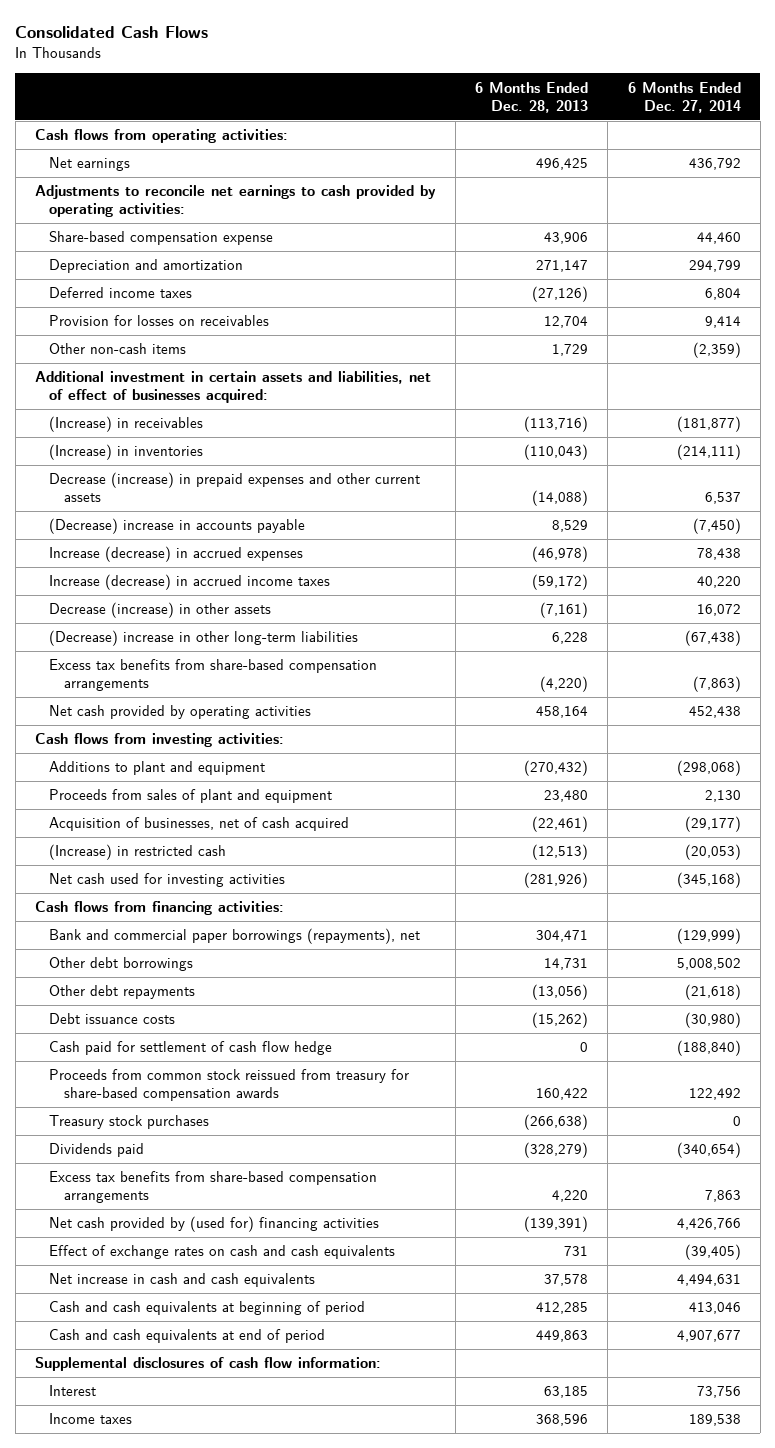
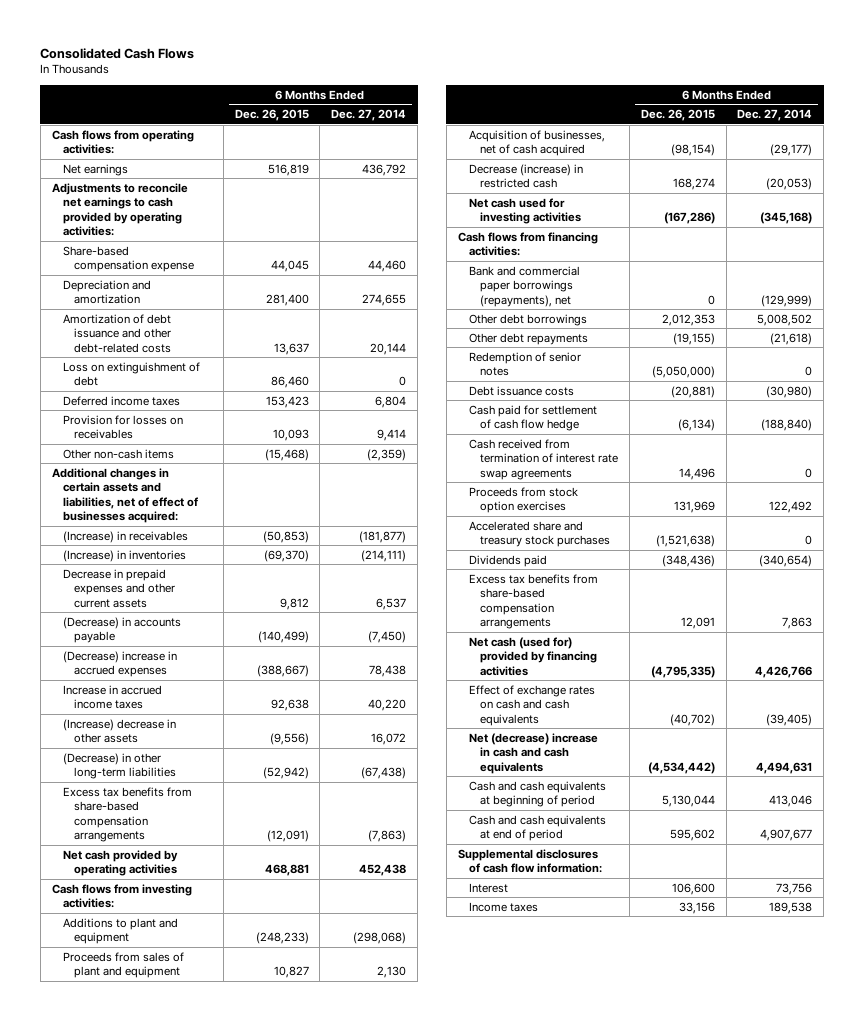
[475,81,589,113] 6 Months Ended Dec. 28, 2013 -> none
none -> [234,109,309,122] Dec. 26, 2015
[688,260,741,273] 294,799 -> [362,294,407,307] 274,655
none -> [62,313,171,353] Amortization of debt issuance and other debt-related costs
none -> [62,361,200,387] Loss on extinguishment of debt
[34,371,431,404] Additional investment in certain assets and liabilities, net of effect of businesses acquired: -> [51,467,198,524] Additional changes in certain assets and liabilities, net of effect of businesses acquired:
[49,472,421,503] Decrease (increase) in prepaid expenses and other current assets -> [62,568,175,608] Decrease in prepaid expenses and other current assets
[49,518,306,535] (Decrease) increase in accounts payable -> [62,616,181,644] (Decrease) in accounts payable
[49,546,304,563] Increase (decrease) in accrued expenses -> [62,650,177,678] (Decrease) increase in accrued expenses
[49,574,331,591] Increase (decrease) in accrued income taxes -> [62,684,162,710] Increase in accrued income taxes
[49,602,272,619] Decrease (increase) in other assets -> [62,718,176,744] (Increase) decrease in other assets
[49,630,359,647] (Decrease) increase in other long-term liabilities -> [62,752,176,780] (Decrease) in other long-term liabilities
[49,844,227,861] (Increase) in restricted cash -> [468,163,583,189] Decrease (increase) in restricted cash
none -> [468,351,581,377] Redemption of senior notes
none -> [468,438,618,480] Cash received from termination of interest rate swap agreements
[49,1069,410,1102] Proceeds from common stock reissued from treasury for share-based compensation awards -> [468,486,578,514] Proceeds from stock option exercises
[49,1115,210,1130] Treasury stock purchases -> [468,520,610,548] Accelerated share and treasury stock purchases
[49,1216,380,1233] Net cash provided by (used for) financing activities -> [468,636,597,676] Net cash (used for) provided by financing activities
[49,1273,316,1288] Net increase in cash and cash equivalents -> [468,732,598,774] Net (decrease) increase in cash and cash equivalents

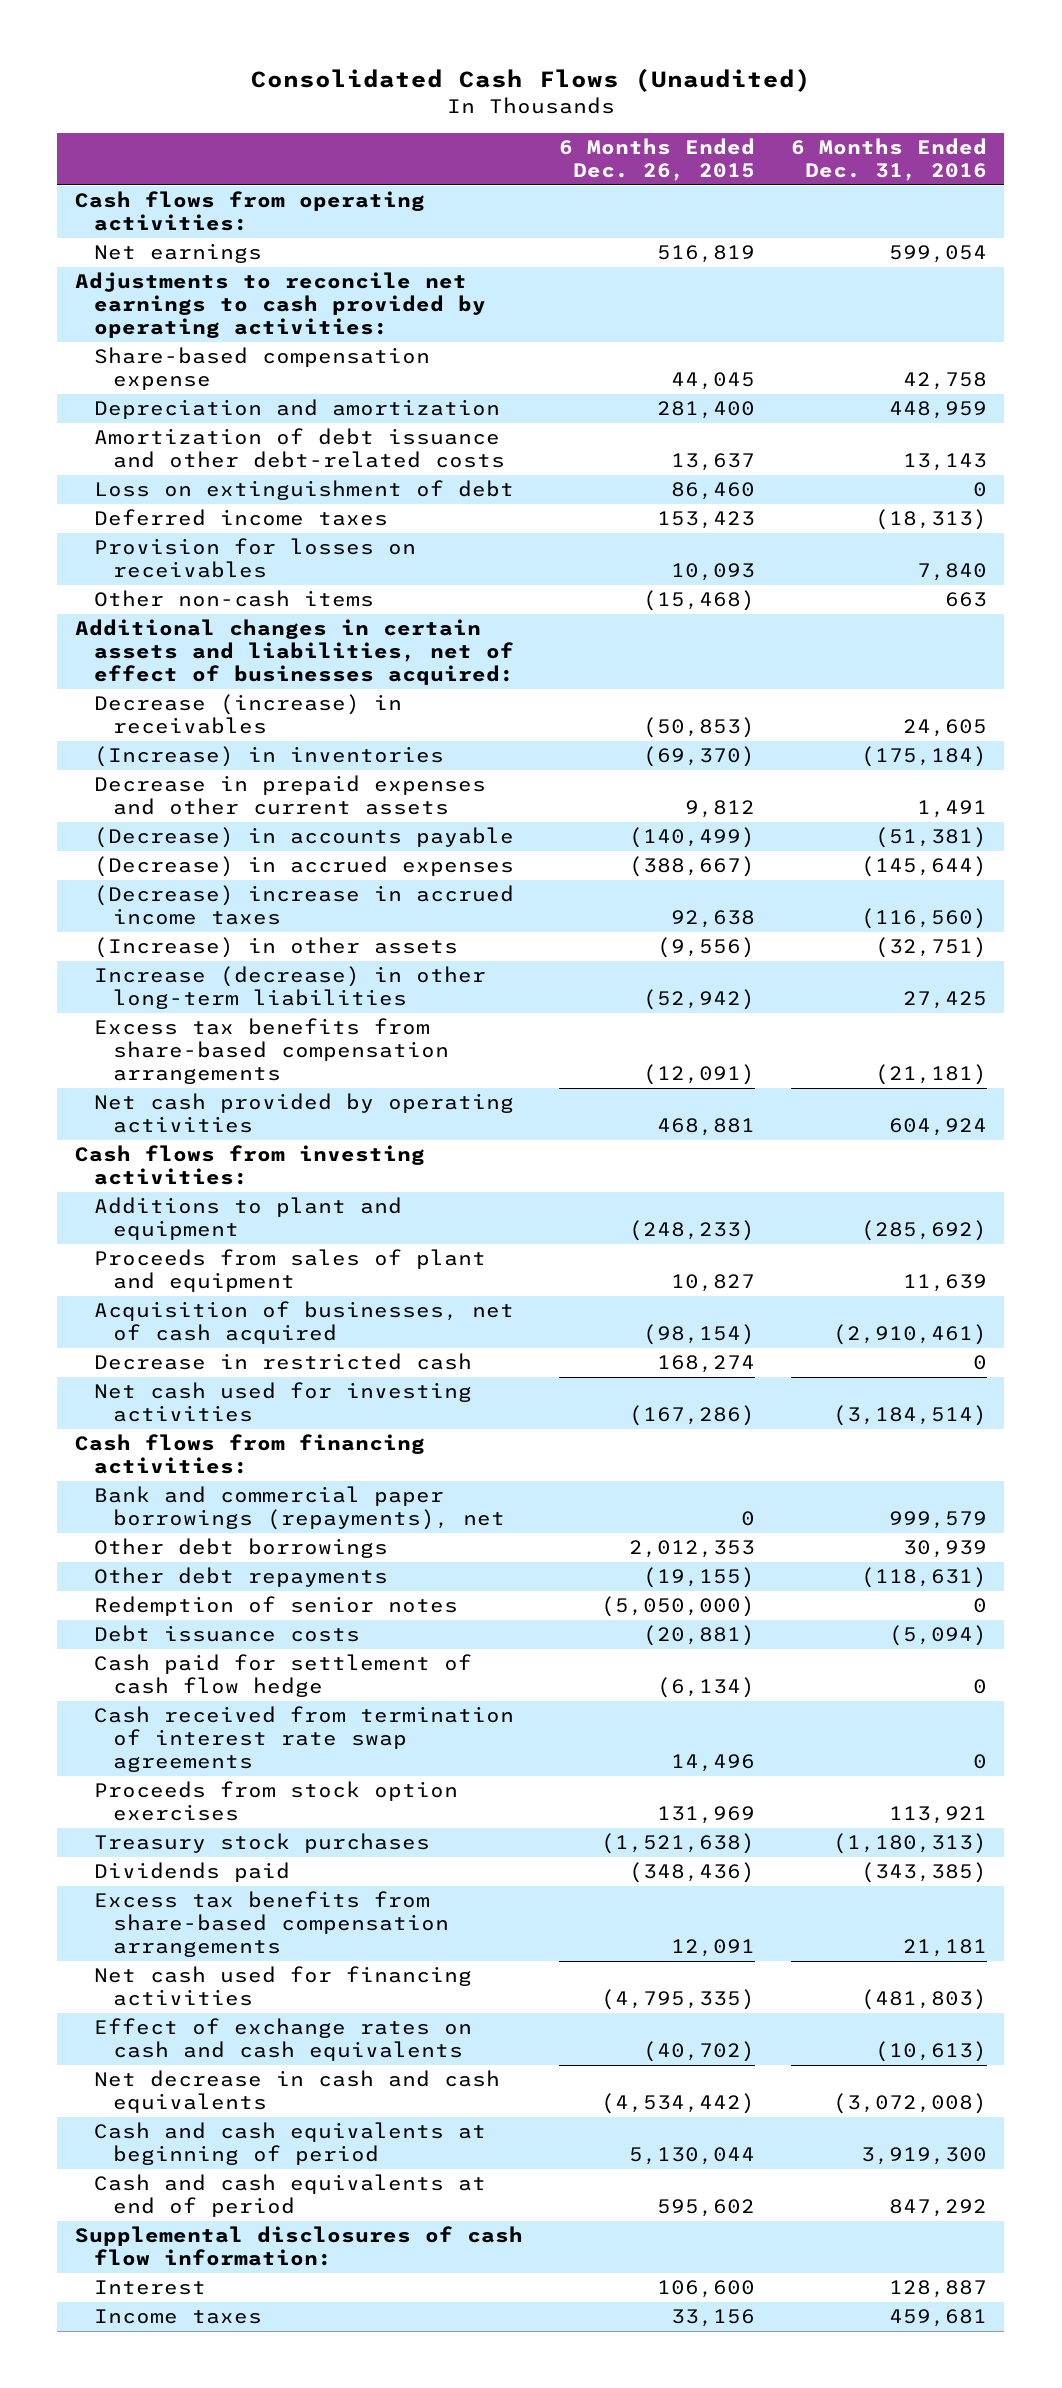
[40,47,195,59] Consolidated Cash Flows -> [250,68,811,93] Consolidated Cash Flows (Unaudited)
[331,109,407,122] Dec. 27, 2014 -> none
none -> [790,138,987,182] 6 Months Ended Dec. 31, 2016
[62,530,188,543] (Increase) in receivables -> [94,694,403,735] Decrease (increase) in receivables
[62,650,177,678] (Decrease) increase in accrued expenses -> [94,856,515,878] (Decrease) in accrued expenses
[62,684,162,710] Increase in accrued income taxes -> [94,885,515,926] (Decrease) increase in accrued income taxes
[62,718,176,744] (Increase) decrease in other assets -> [94,937,459,959] (Increase) in other assets
[62,752,176,780] (Decrease) in other long-term liabilities -> [94,966,487,1010] Increase (decrease) in other long-term liabilities
[468,163,583,189] Decrease (increase) in restricted cash -> [94,1353,473,1371] Decrease in restricted cash
[468,520,610,548] Accelerated share and treasury stock purchases -> [94,1833,431,1854] Treasury stock purchases
[468,636,597,676] Net cash (used for) provided by financing activities -> [94,1966,473,2007] Net cash used for financing activities
[468,732,598,774] Net (decrease) increase in cash and cash equivalents -> [94,2070,501,2114] Net decrease in cash and cash equivalents

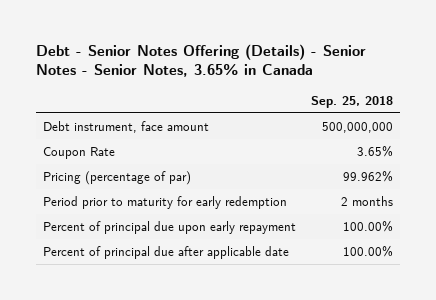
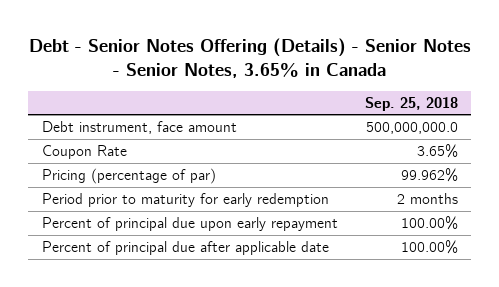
[321,121,393,133] 500,000,000 -> [365,122,458,135] 500,000,000.0

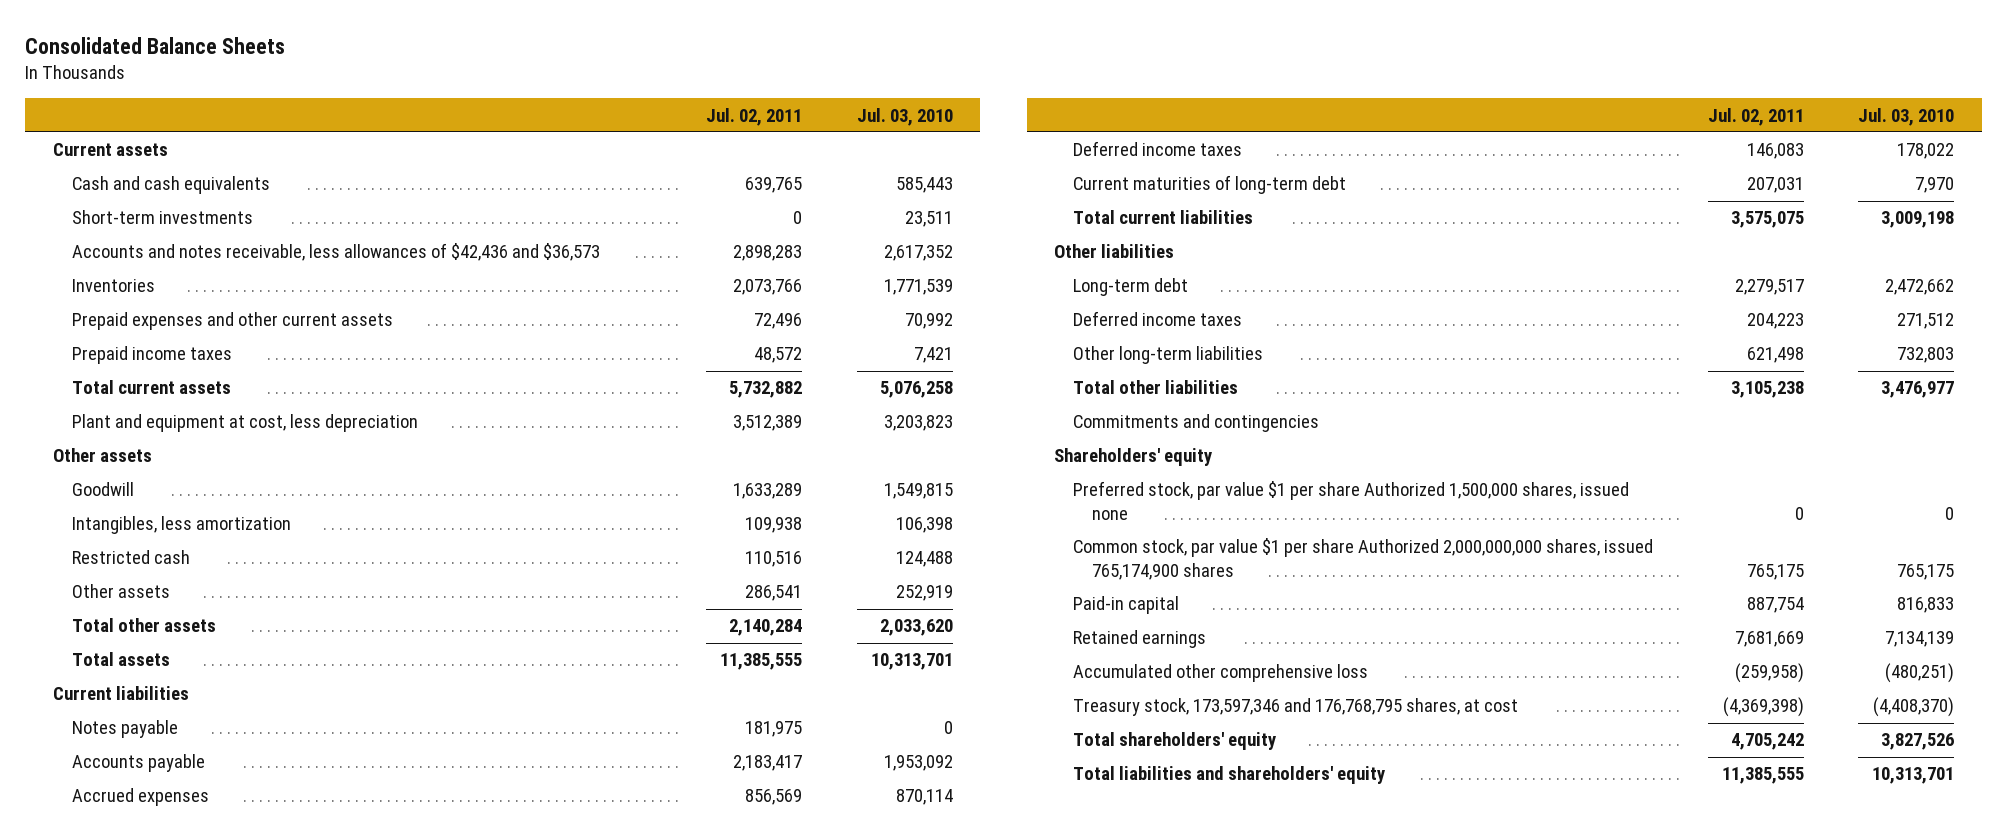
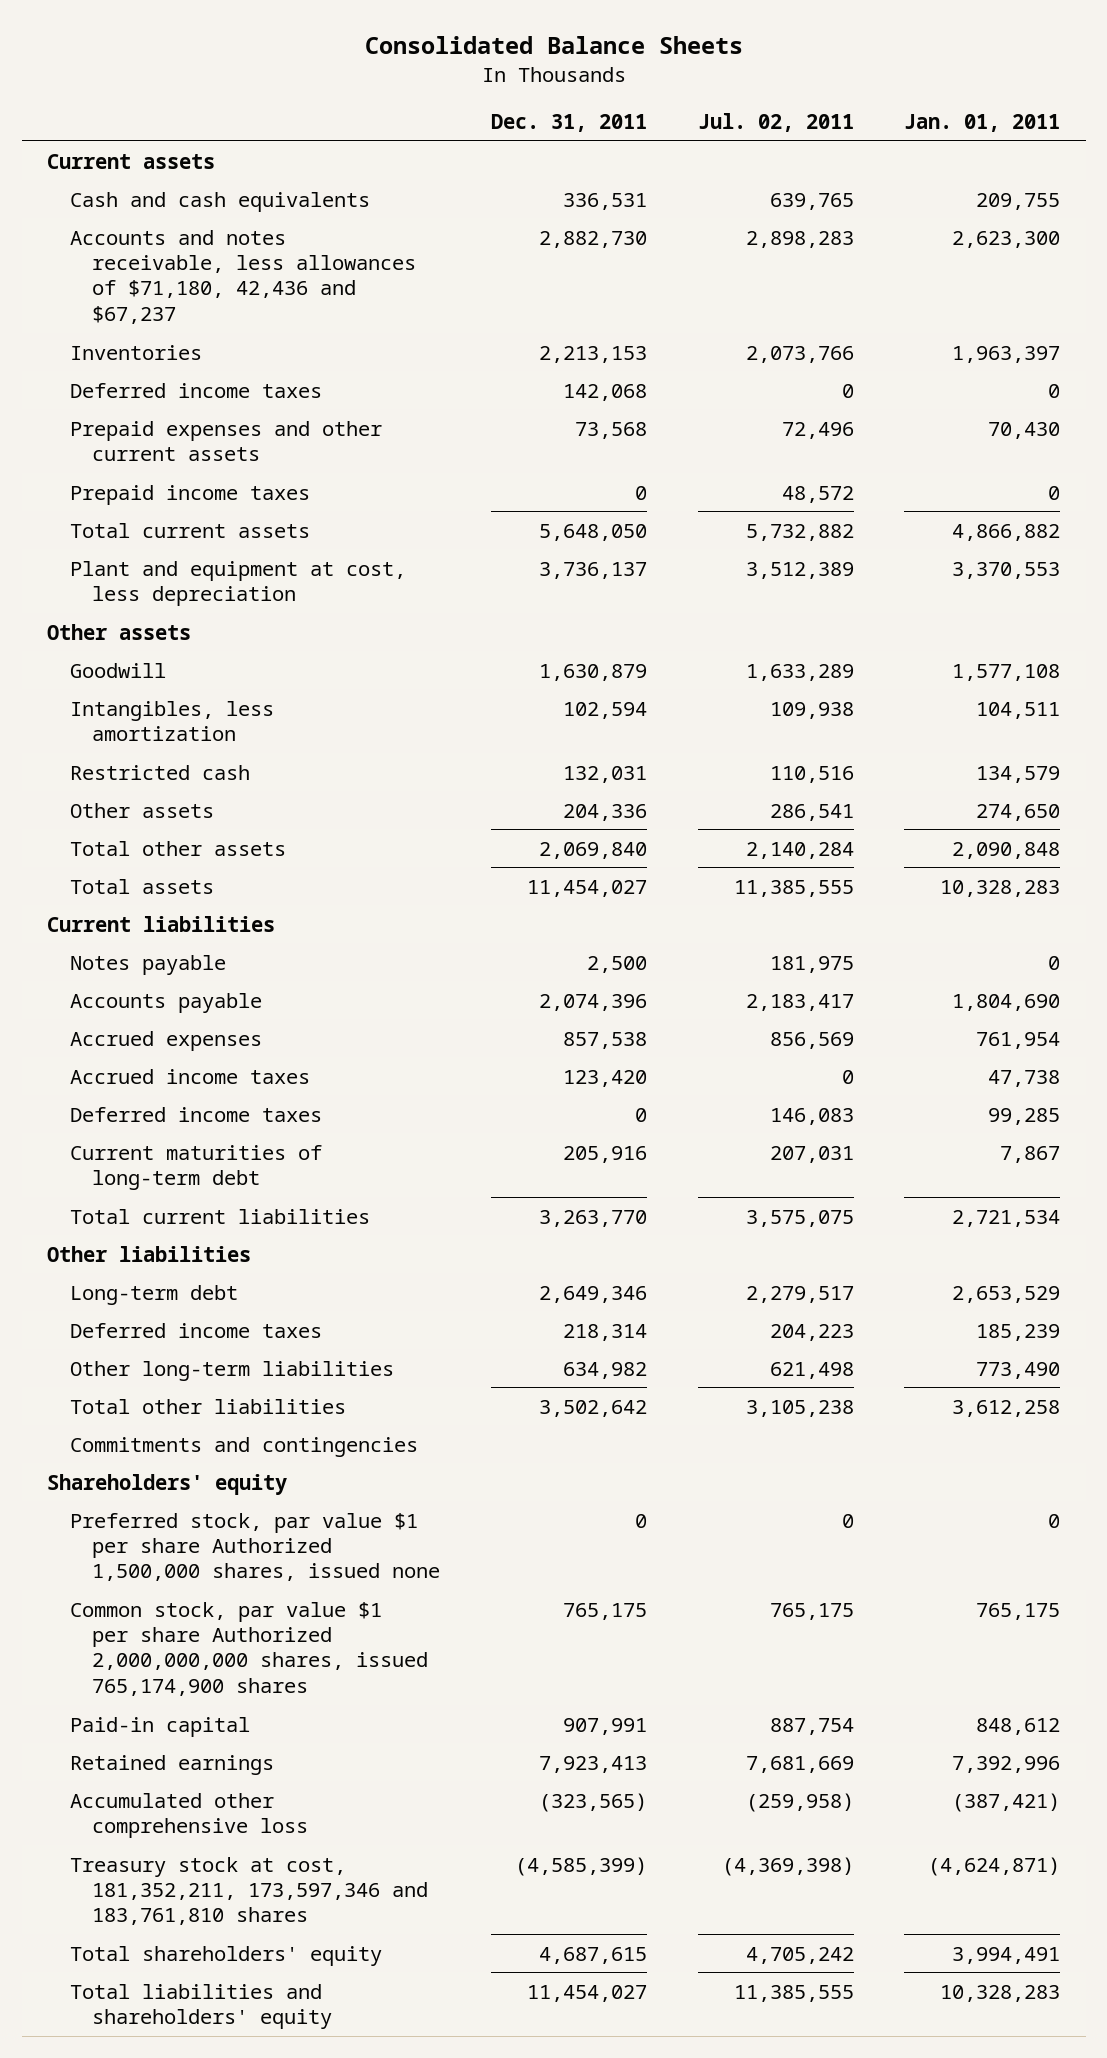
[856,107,953,126] Jul. 03, 2010 -> none
none -> [490,114,647,133] Dec. 31, 2011
none -> [904,114,1061,133] Jan. 01, 2011
[71,210,253,225] Short-term investments -> none
[71,243,600,262] Accounts and notes receivable, less allowances of $42,436 and $36,573 -> [69,229,417,324] Accounts and notes receivable, less allowances of $71,180, 42,436 and $67,237
none -> [69,382,322,398] Deferred income taxes
none -> [69,1068,310,1084] Accrued income taxes
[1073,698,1519,717] Treasury stock, 173,597,346 and 176,768,795 shares, at cost -> [69,1856,429,1926] Treasury stock at cost, 181,352,211, 173,597,346 and 183,761,810 shares

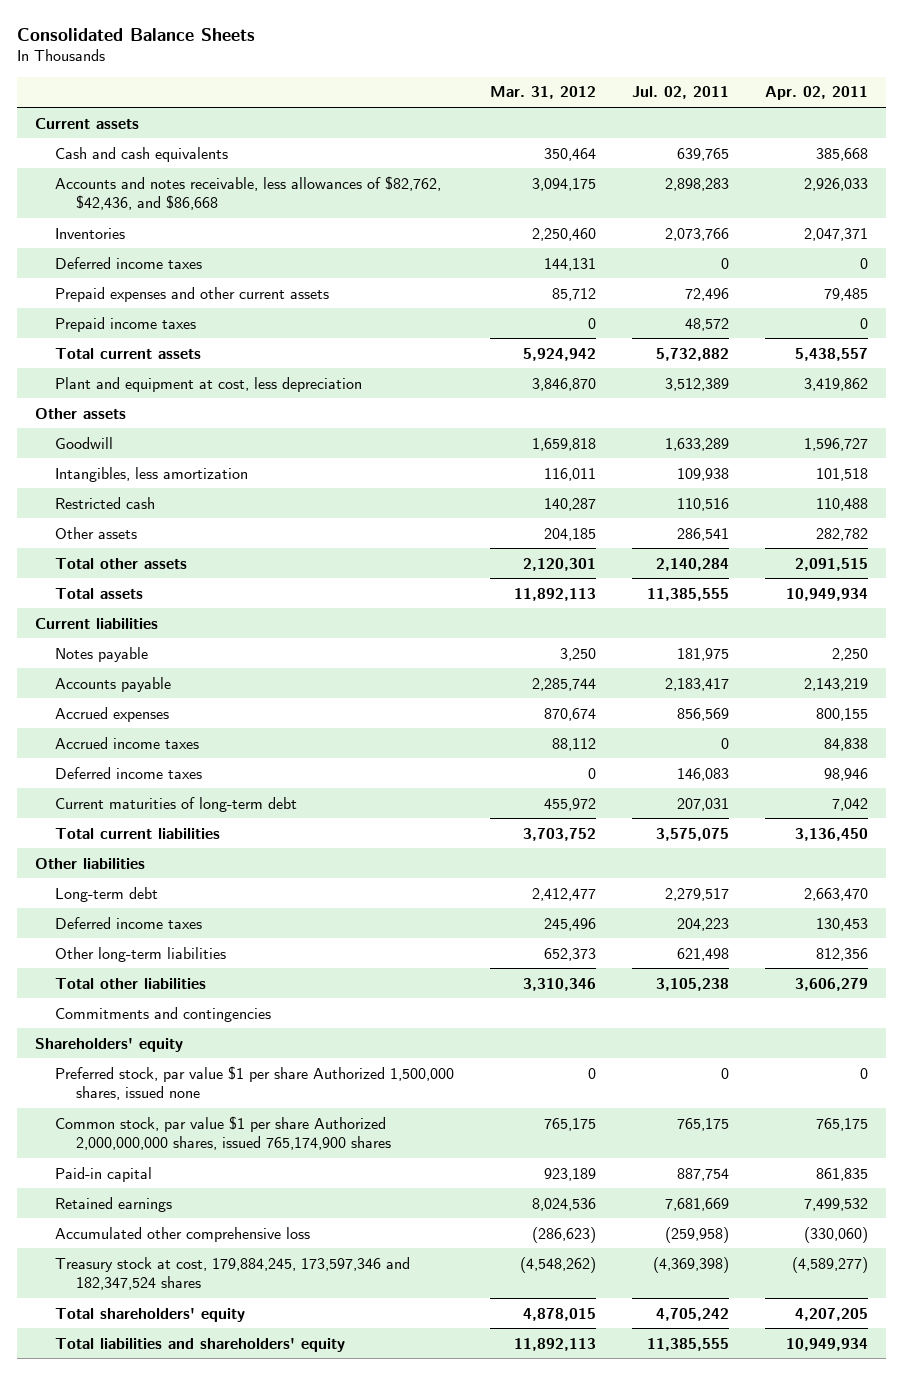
[490,114,647,133] Dec. 31, 2011 -> none
[904,114,1061,133] Jan. 01, 2011 -> none
none -> [490,86,597,100] Mar. 31, 2012
none -> [765,86,869,101] Apr. 02, 2011
[69,229,417,324] Accounts and notes receivable, less allowances of $71,180, 42,436 and $67,237 -> [55,175,442,211] Accounts and notes receivable, less allowances of $82,762, $42,436, and $86,668
[69,1856,429,1926] Treasury stock at cost, 181,352,211, 173,597,346 and 183,761,810 shares -> [55,1256,411,1291] Treasury stock at cost, 179,884,245, 173,597,346 and 182,347,524 shares

